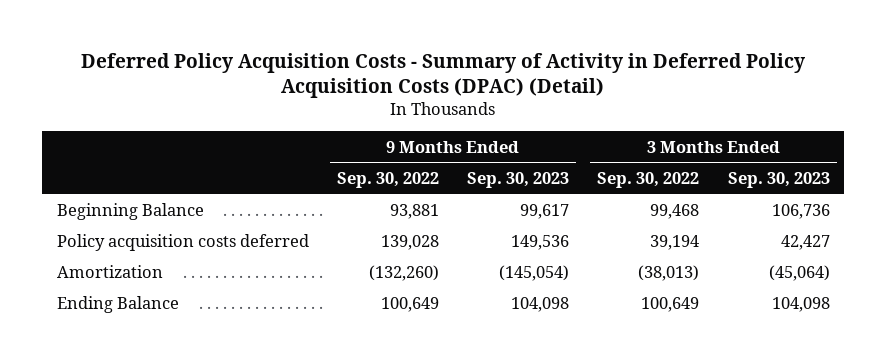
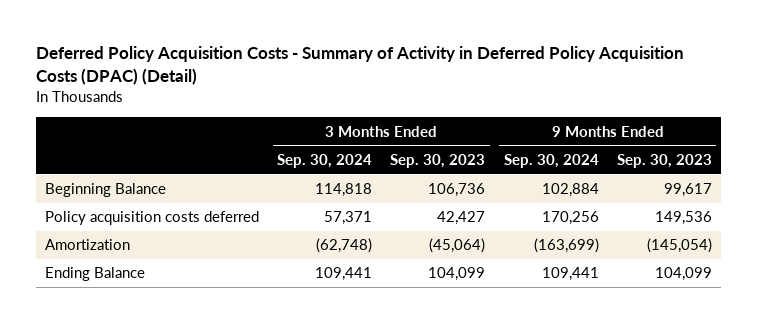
[336,172,439,189] Sep. 30, 2022 -> none
[597,172,700,189] Sep. 30, 2022 -> none
none -> [277,153,373,168] Sep. 30, 2024
none -> [503,153,599,168] Sep. 30, 2024
[511,297,570,313] 104,098 -> [654,267,712,282] 104,099
[771,297,830,313] 104,098 -> [428,267,486,282] 104,099

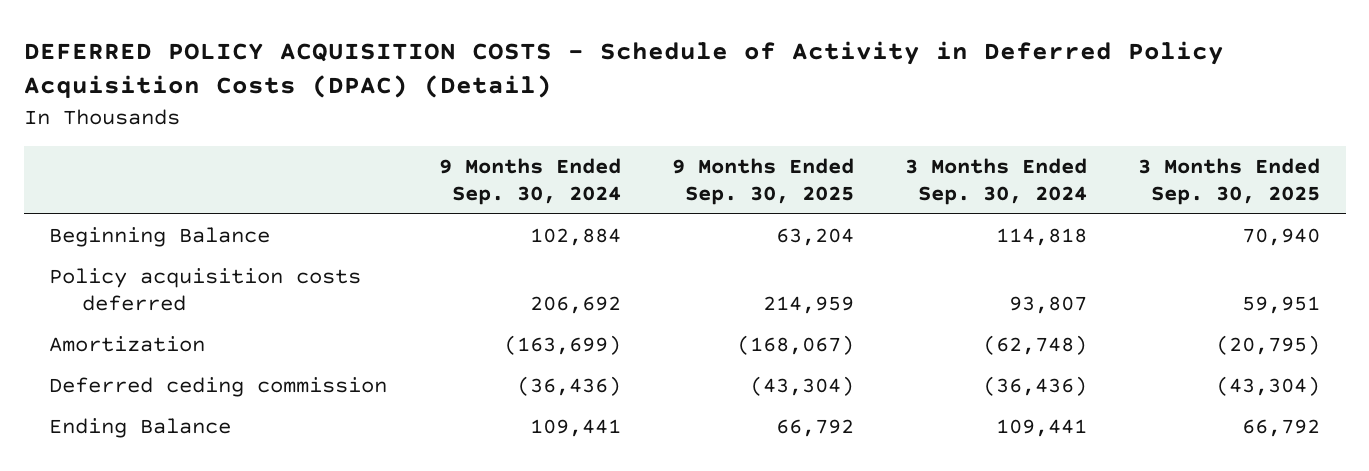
[35,45,684,86] Deferred Policy Acquisition Costs - Summary of Activity in Deferred Policy Acquisition Costs (DPAC) (Detail) -> [23,40,1224,99] DEFERRED POLICY ACQUISITION COSTS - Schedule of Activity in Deferred Policy Acquisition Costs (DPAC) (Detail)
[390,153,486,168] Sep. 30, 2023 -> none
[616,153,712,168] Sep. 30, 2023 -> none
none -> [671,158,854,205] 9 Months Ended Sep. 30, 2025
none -> [1137,158,1320,205] 3 Months Ended Sep. 30, 2025
[324,211,373,226] 57,371 -> [1008,295,1087,314] 93,807
[541,211,599,226] 170,256 -> [529,295,621,314] 206,692
none -> [49,377,388,398] Deferred ceding commission

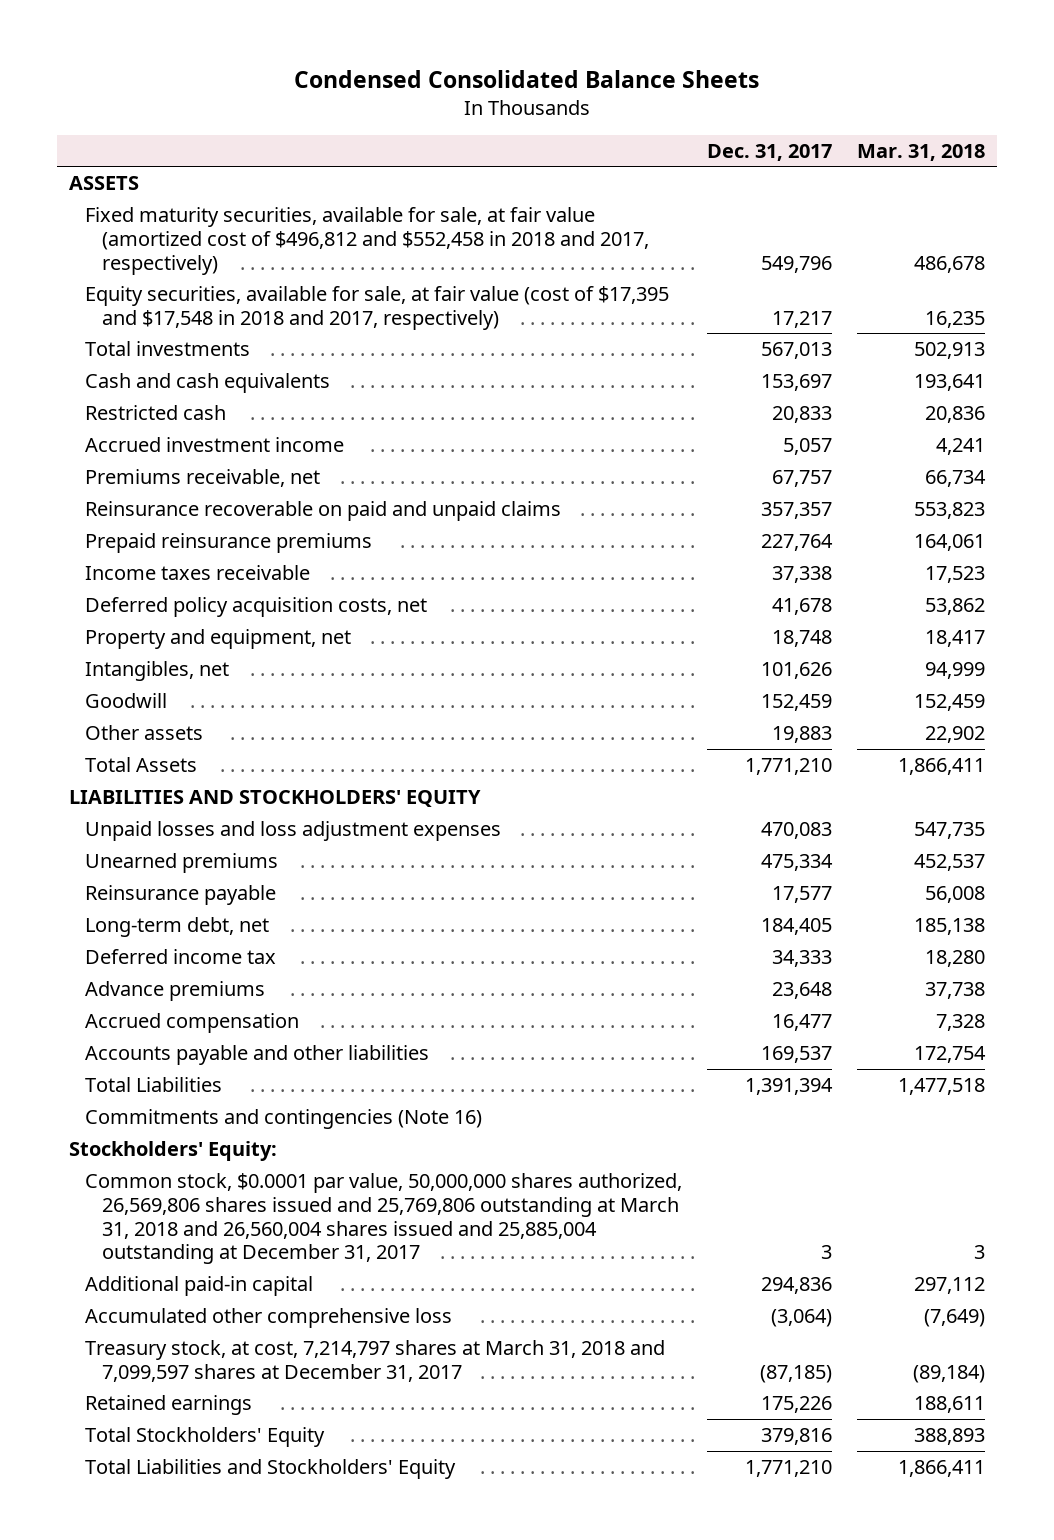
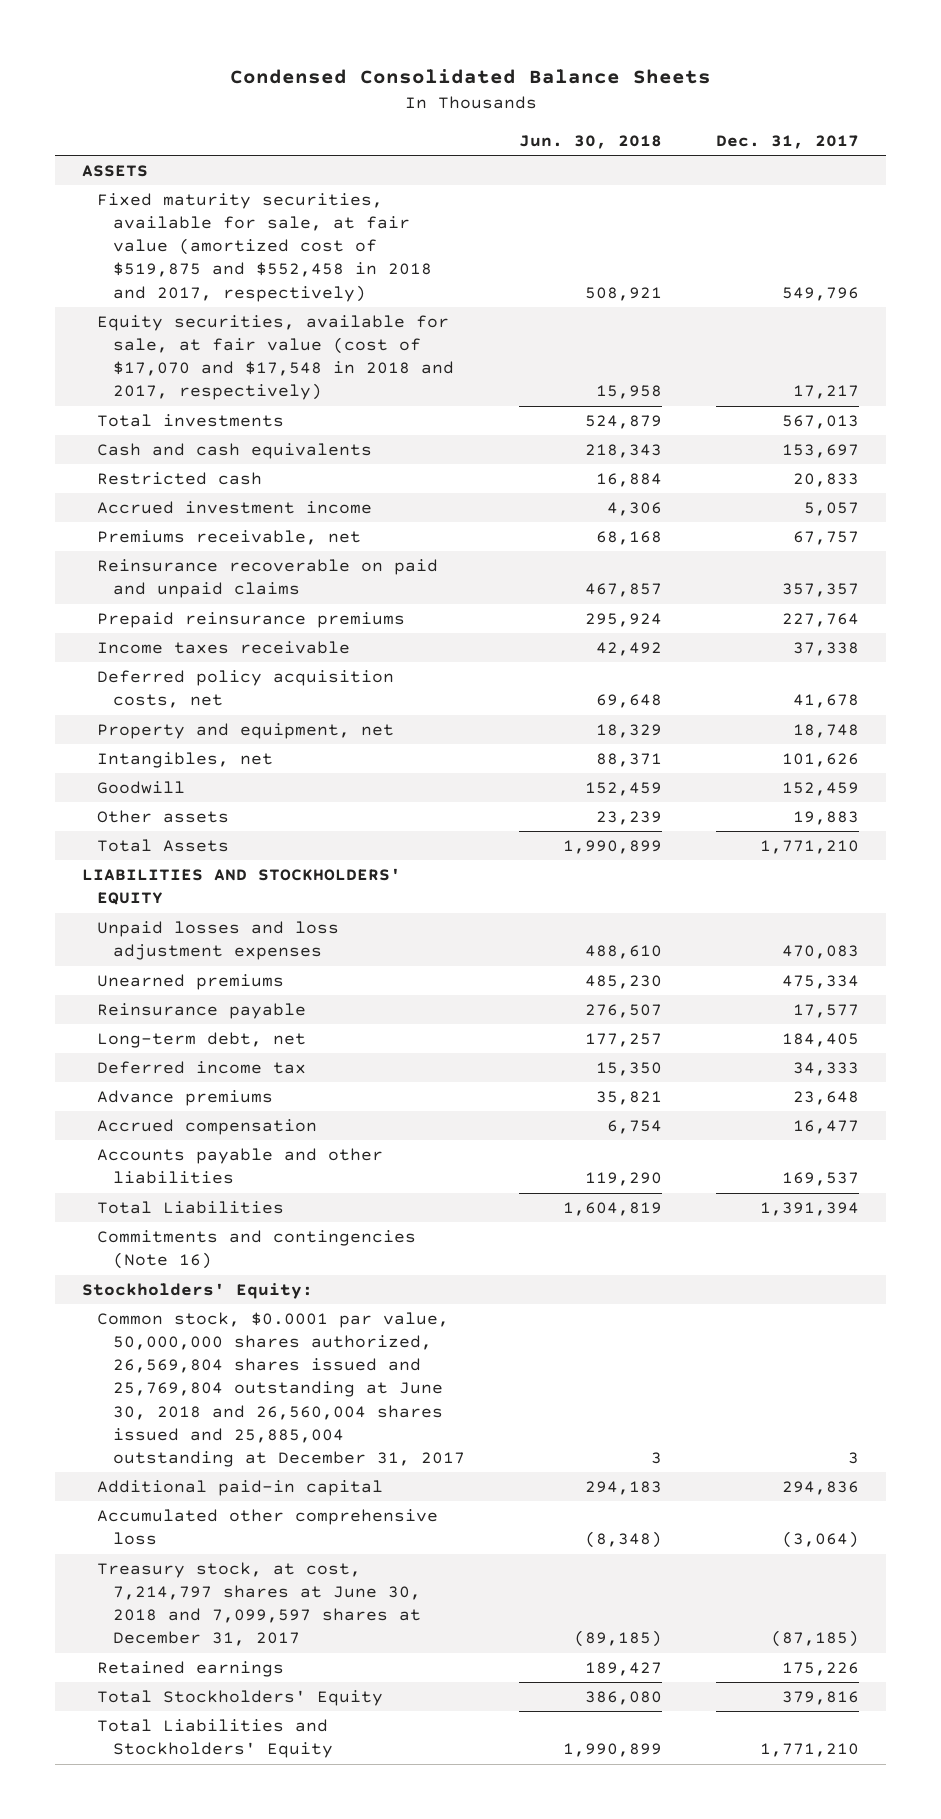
[856,143,985,161] Mar. 31, 2018 -> none
none -> [518,134,662,149] Jun. 30, 2018
[85,206,649,275] Fixed maturity securities, available for sale, at fair value (amortized cost of $496,812 and $552,458 in 2018 and 2017, respectively) -> [97,193,432,302] Fixed maturity securities, available for sale, at fair value (amortized cost of $519,875 and $552,458 in 2018 and 2017, respectively)
[85,285,670,330] Equity securities, available for sale, at fair value (cost of $17,395 and $17,548 in 2018 and 2017, respectively) -> [97,315,454,401] Equity securities, available for sale, at fair value (cost of $17,070 and $17,548 in 2018 and 2017, respectively)
[85,1172,683,1265] Common stock, $0.0001 par value, 50,000,000 shares authorized, 26,569,806 shares issued and 25,769,806 outstanding at March 31, 2018 and 26,560,004 shares issued and 25,885,004 outstanding at December 31, 2017 -> [97,1312,465,1467] Common stock, $0.0001 par value, 50,000,000 shares authorized, 26,569,804 shares issued and 25,769,804 outstanding at June 30, 2018 and 26,560,004 shares issued and 25,885,004 outstanding at December 31, 2017
[85,1339,666,1382] Treasury stock, at cost, 7,214,797 shares at March 31, 2018 and 7,099,597 shares at December 31, 2017 -> [97,1562,421,1647] Treasury stock, at cost, 7,214,797 shares at June 30, 2018 and 7,099,597 shares at December 31, 2017

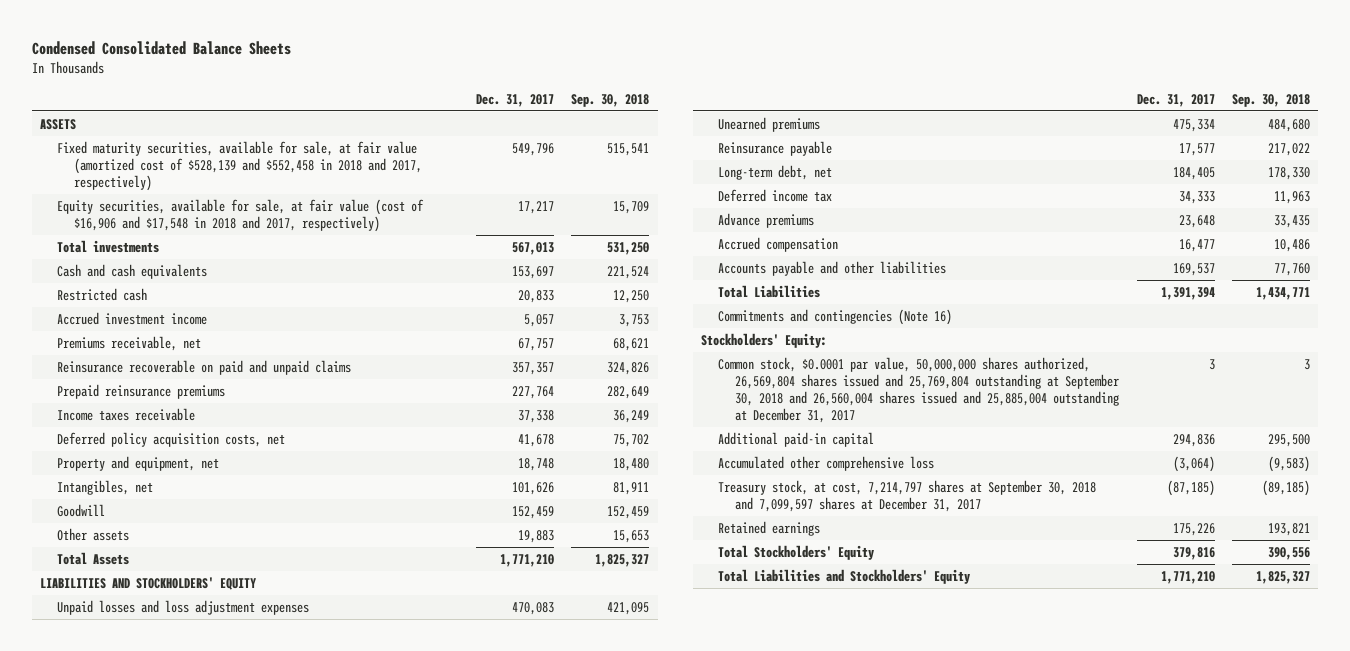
[518,134,662,149] Jun. 30, 2018 -> none
none -> [570,93,649,107] Sep. 30, 2018
[97,193,432,302] Fixed maturity securities, available for sale, at fair value (amortized cost of $519,875 and $552,458 in 2018 and 2017, respectively) -> [57,140,423,192] Fixed maturity securities, available for sale, at fair value (amortized cost of $528,139 and $552,458 in 2018 and 2017, respectively)
[97,315,454,401] Equity securities, available for sale, at fair value (cost of $17,070 and $17,548 in 2018 and 2017, respectively) -> [57,198,425,233] Equity securities, available for sale, at fair value (cost of $16,906 and $17,548 in 2018 and 2017, respectively)
[97,1312,465,1467] Common stock, $0.0001 par value, 50,000,000 shares authorized, 26,569,804 shares issued and 25,769,804 outstanding at June 30, 2018 and 26,560,004 shares issued and 25,885,004 outstanding at December 31, 2017 -> [718,356,1120,424] Common stock, $0.0001 par value, 50,000,000 shares authorized, 26,569,804 shares issued and 25,769,804 outstanding at September 30, 2018 and 26,560,004 shares issued and 25,885,004 outstanding at December 31, 2017
[97,1562,421,1647] Treasury stock, at cost, 7,214,797 shares at June 30, 2018 and 7,099,597 shares at December 31, 2017 -> [718,479,1097,513] Treasury stock, at cost, 7,214,797 shares at September 30, 2018 and 7,099,597 shares at December 31, 2017

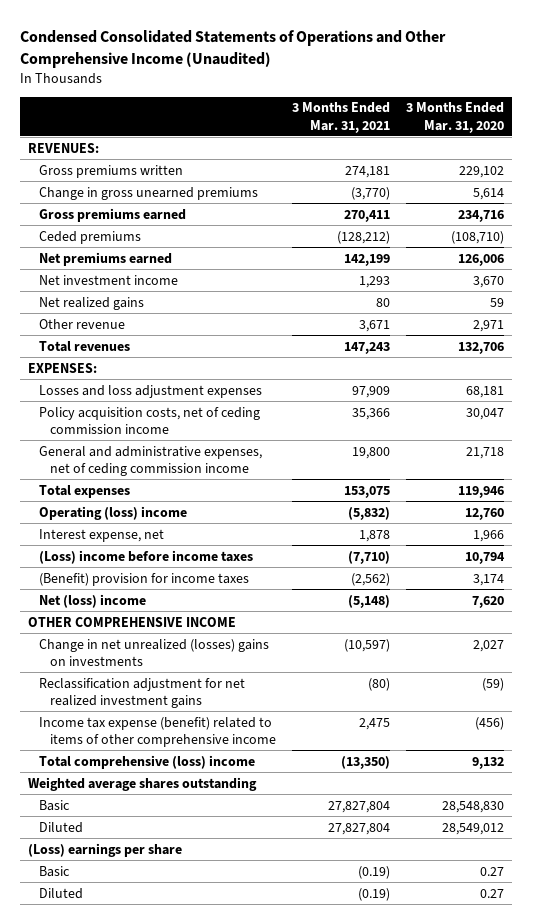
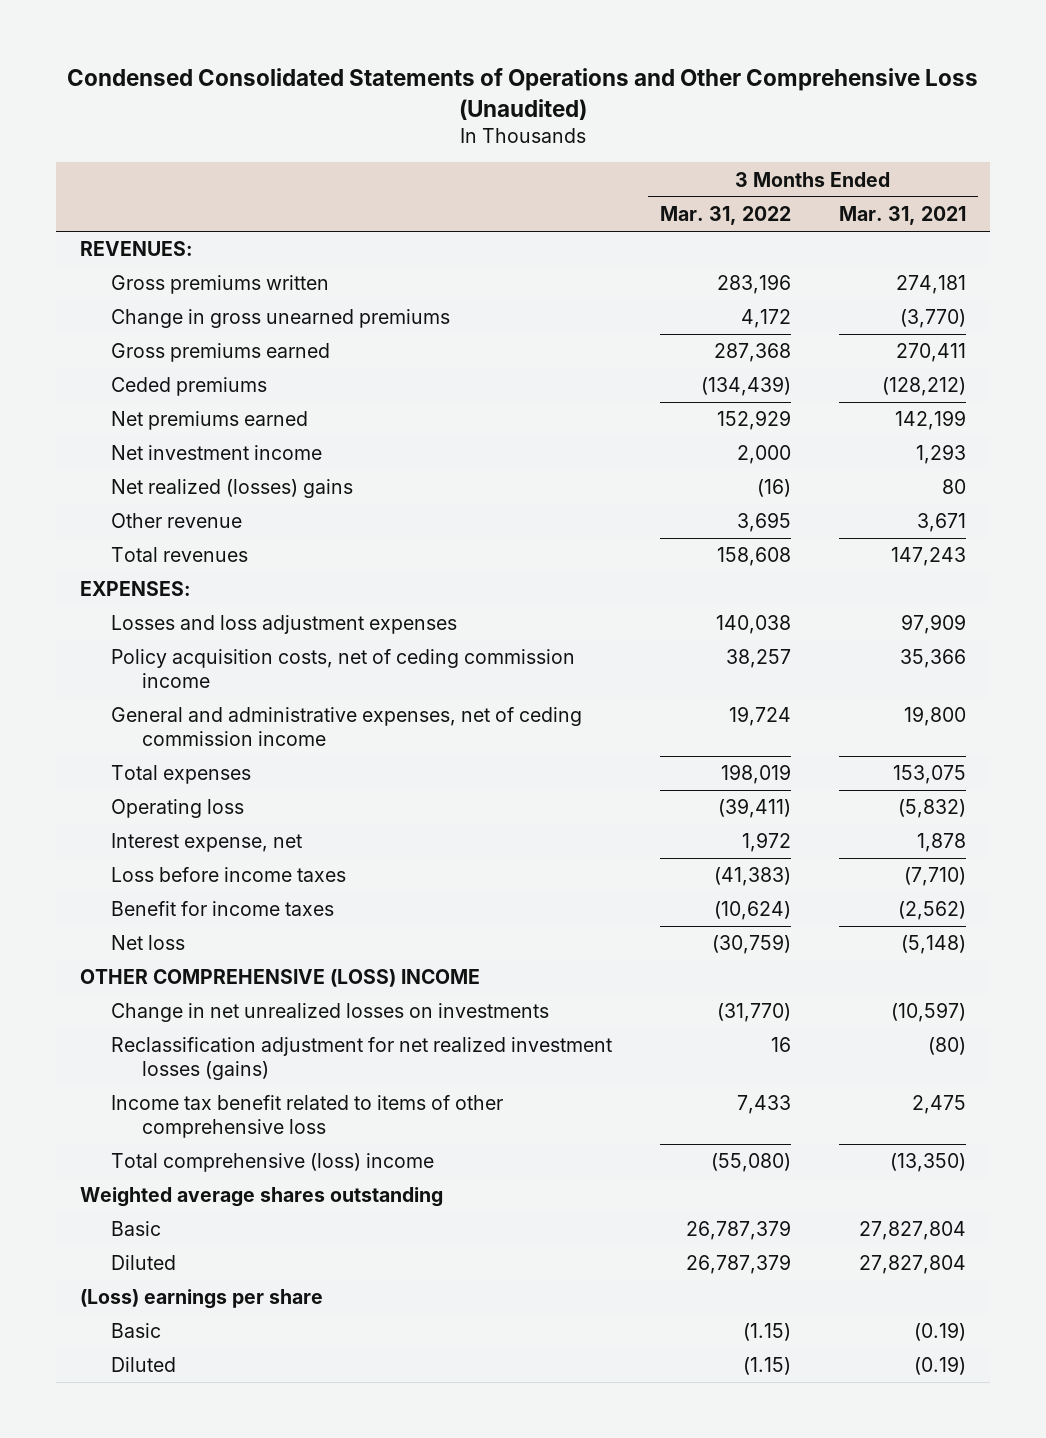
[20,29,447,68] Condensed Consolidated Statements of Operations and Other Comprehensive Income (Unaudited) -> [67,68,979,120] Condensed Consolidated Statements of Operations and Other Comprehensive Loss (Unaudited)
[406,102,505,133] 3 Months Ended Mar. 31, 2020 -> none
none -> [660,206,792,226] Mar. 31, 2022
[38,296,144,310] Net realized gains -> [110,479,353,499] Net realized (losses) gains
[38,505,187,520] Operating (loss) income -> [110,799,244,819] Operating loss
[38,549,253,564] (Loss) income before income taxes -> [110,867,346,883] Loss before income taxes
[38,572,249,586] (Benefit) provision for income taxes -> [110,901,334,917] Benefit for income taxes
[38,593,146,608] Net (loss) income -> [110,935,185,951] Net loss
[28,616,237,627] OTHER COMPREHENSIVE INCOME -> [80,969,481,988] OTHER COMPREHENSIVE (LOSS) INCOME
[38,638,269,666] Change in net unrealized (losses) gains on investments -> [110,1003,549,1023] Change in net unrealized losses on investments
[38,677,245,708] Reclassification adjustment for net realized investment gains -> [110,1037,612,1080] Reclassification adjustment for net realized investment losses (gains)
[38,716,276,747] Income tax expense (benefit) related to items of other comprehensive income -> [110,1095,503,1138] Income tax benefit related to items of other comprehensive loss

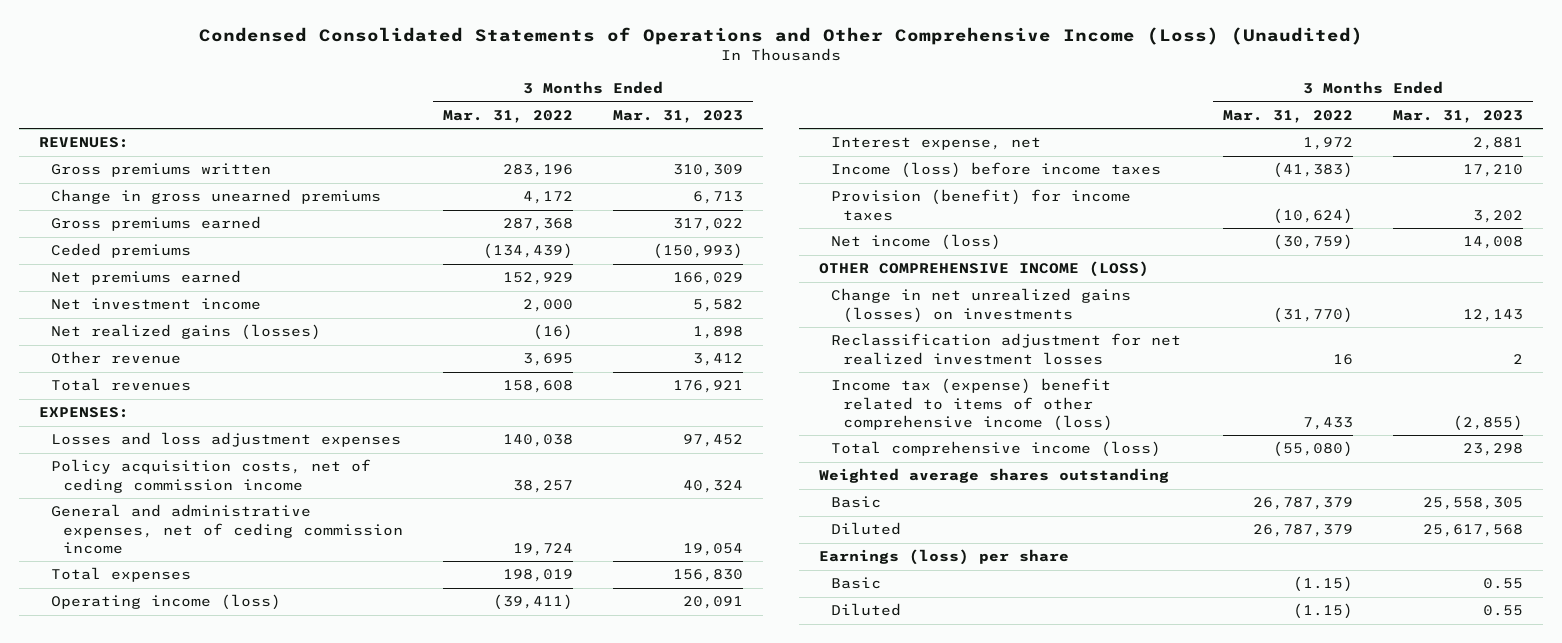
[67,68,979,120] Condensed Consolidated Statements of Operations and Other Comprehensive Loss (Unaudited) -> [198,26,1363,45] Condensed Consolidated Statements of Operations and Other Comprehensive Income (Loss) (Unaudited)
[839,206,967,226] Mar. 31, 2021 -> none
none -> [613,109,744,123] Mar. 31, 2023
[110,479,353,499] Net realized (losses) gains -> [51,324,322,341] Net realized gains (losses)
[110,799,244,819] Operating loss -> [51,594,282,611] Operating income (loss)
[110,867,346,883] Loss before income taxes -> [831,162,1162,179] Income (loss) before income taxes
[110,901,334,917] Benefit for income taxes -> [831,189,1132,221] Provision (benefit) for income taxes
[110,935,185,951] Net loss -> [831,234,1002,251] Net income (loss)
[80,969,481,988] OTHER COMPREHENSIVE (LOSS) INCOME -> [818,261,1149,278] OTHER COMPREHENSIVE INCOME (LOSS)
[110,1003,549,1023] Change in net unrealized losses on investments -> [831,288,1132,323] Change in net unrealized gains (losses) on investments
[110,1037,612,1080] Reclassification adjustment for net realized investment losses (gains) -> [831,333,1182,365] Reclassification adjustment for net realized investment losses
[110,1095,503,1138] Income tax benefit related to items of other comprehensive loss -> [831,378,1114,431] Income tax (expense) benefit related to items of other comprehensive income (loss)
[110,1153,434,1173] Total comprehensive (loss) income -> [831,441,1162,458] Total comprehensive income (loss)
[80,1289,324,1310] (Loss) earnings per share -> [818,549,1069,566] Earnings (loss) per share

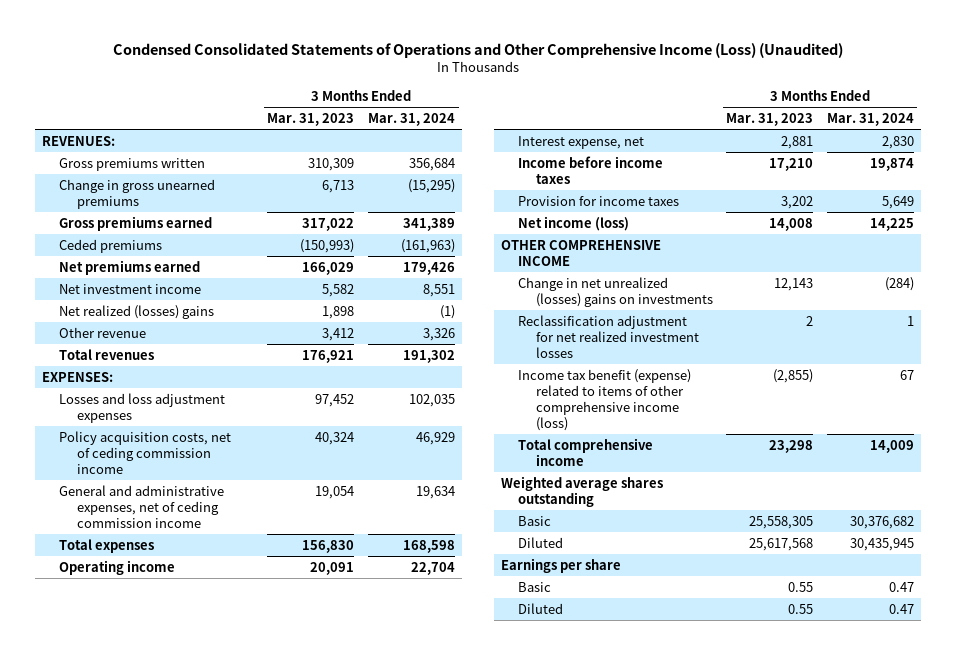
[443,109,574,123] Mar. 31, 2022 -> none
none -> [368,112,456,126] Mar. 31, 2024
[51,324,322,341] Net realized gains (losses) -> [59,304,215,319] Net realized (losses) gains
[51,594,282,611] Operating income (loss) -> [59,559,176,575] Operating income
[831,162,1162,179] Income (loss) before income taxes -> [518,155,664,184] Income before income taxes
[831,189,1132,221] Provision (benefit) for income taxes -> [518,195,680,206] Provision for income taxes
[818,261,1149,278] OTHER COMPREHENSIVE INCOME (LOSS) -> [500,239,661,266] OTHER COMPREHENSIVE INCOME
[831,288,1132,323] Change in net unrealized gains (losses) on investments -> [518,276,713,307] Change in net unrealized (losses) gains on investments
[831,378,1114,431] Income tax (expense) benefit related to items of other comprehensive income (loss) -> [518,368,692,431] Income tax benefit (expense) related to items of other comprehensive income (loss)
[831,441,1162,458] Total comprehensive income (loss) -> [518,437,654,466] Total comprehensive income
[818,549,1069,566] Earnings (loss) per share -> [500,557,621,573] Earnings per share

